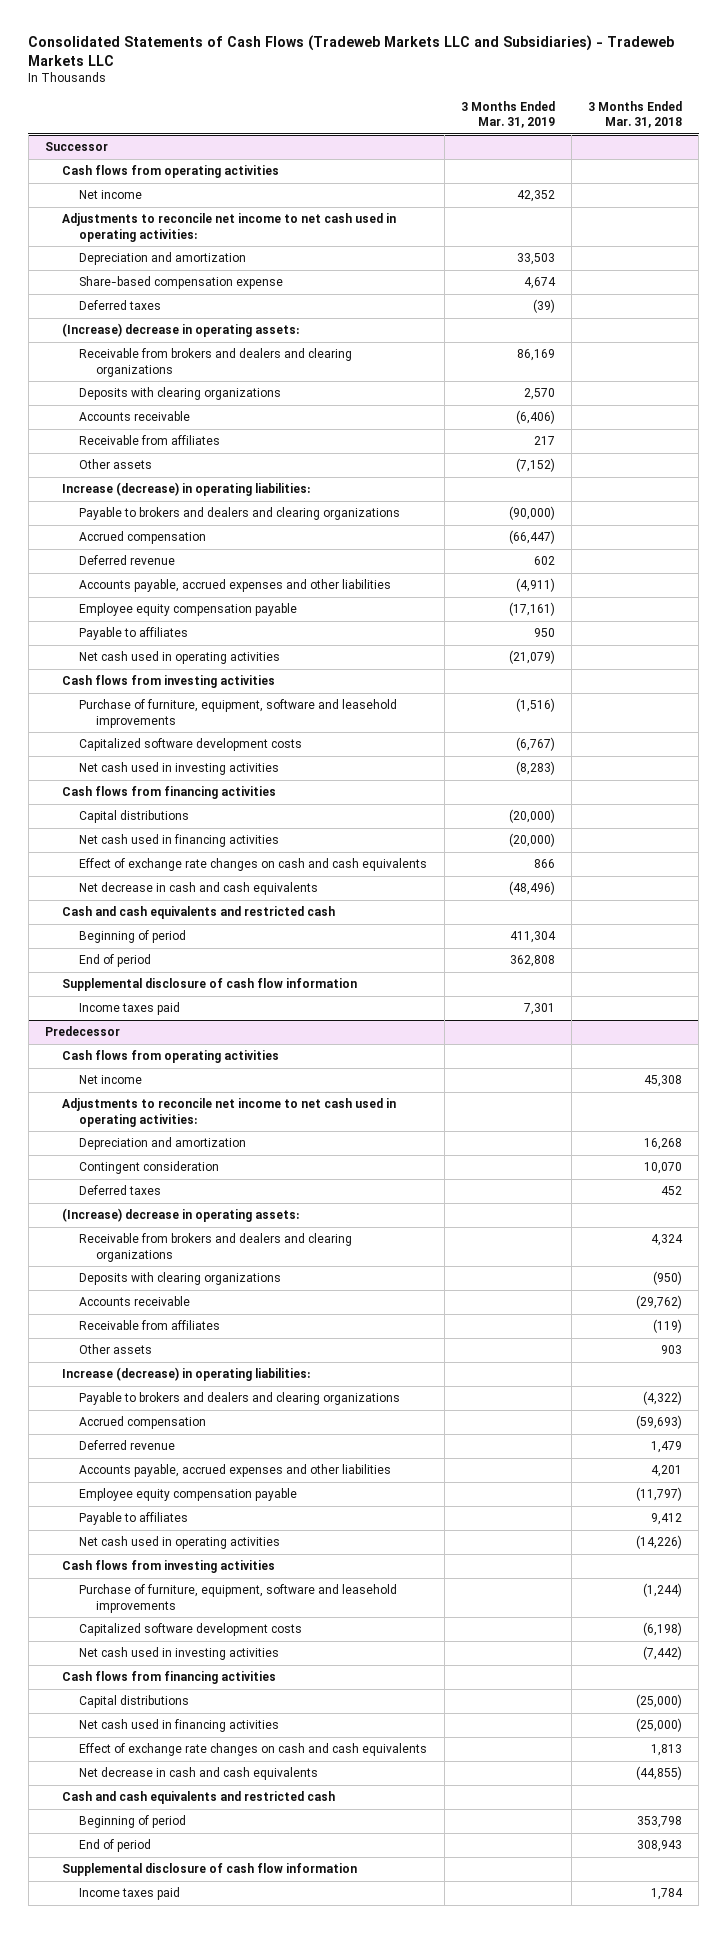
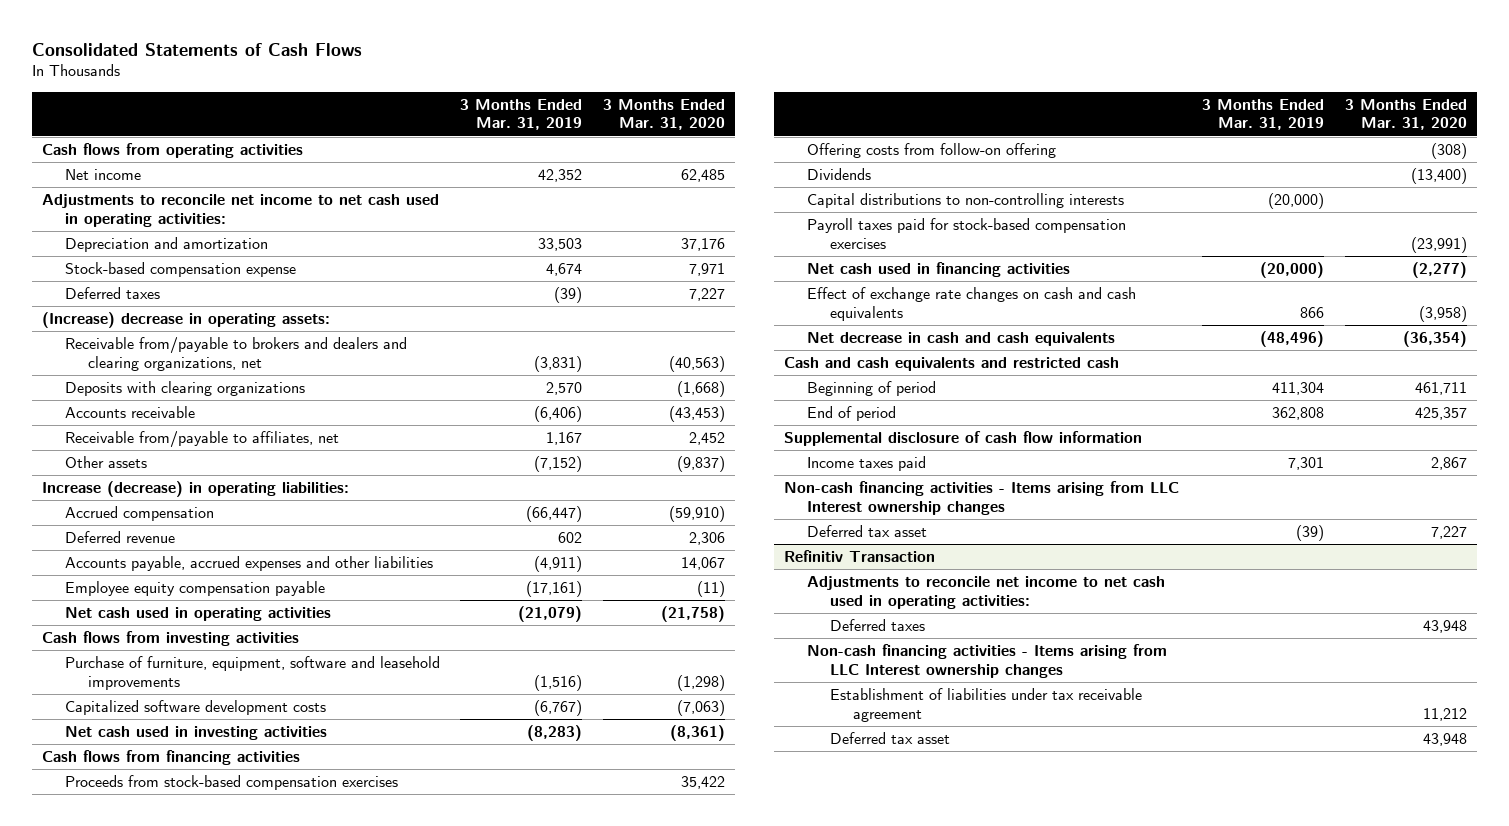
[28,35,675,67] Consolidated Statements of Cash Flows (Tradeweb Markets LLC and Subsidiaries) - Tradeweb Markets LLC -> [31,42,362,56] Consolidated Statements of Cash Flows
[588,100,683,129] 3 Months Ended Mar. 31, 2018 -> none
none -> [602,98,725,131] 3 Months Ended Mar. 31, 2020
[45,142,109,152] Successor -> none
[79,276,284,290] Share-based compensation expense -> [64,262,296,278] Stock-based compensation expense
[79,348,353,377] Receivable from brokers and dealers and clearing organizations -> [64,337,407,371] Receivable from/payable to brokers and dealers and clearing organizations, net
[516,349,555,362] 86,169 -> [534,355,583,372] (3,831)
[79,435,221,446] Receivable from affiliates -> [64,431,339,449] Receivable from/payable to affiliates, net
[533,436,555,446] 217 -> [546,432,583,446] 1,167
[79,507,401,521] Payable to brokers and dealers and clearing organizations -> none
[79,627,189,641] Payable to affiliates -> none
[79,810,190,824] Capital distributions -> none
none -> [64,775,398,791] Proceeds from stock-based compensation exercises
none -> [806,143,1056,159] Offering costs from follow-on offering
none -> [806,168,871,181] Dividends
none -> [806,193,1124,209] Capital distributions to non-controlling interests
none -> [806,218,1126,249] Payroll taxes paid for stock-based compensation exercises
[45,1026,121,1037] Predecessor -> none
[62,1050,280,1064] Cash flows from operating activities -> none
[79,1075,143,1085] Net income -> none
[62,1098,397,1127] Adjustments to reconcile net income to net cash used in operating activities: -> none
[79,1137,247,1151] Depreciation and amortization -> none
[79,1161,220,1175] Contingent consideration -> none
[79,1185,162,1196] Deferred taxes -> none
[62,1208,300,1223] (Increase) decrease in operating assets: -> none
[79,1233,353,1262] Receivable from brokers and dealers and clearing organizations -> none
[79,1272,282,1286] Deposits with clearing organizations -> none
[79,1296,191,1307] Accounts receivable -> none
[79,1320,221,1331] Receivable from affiliates -> none
[79,1344,153,1355] Other assets -> none
[62,1367,311,1382] Increase (decrease) in operating liabilities: -> none
[79,1392,401,1406] Payable to brokers and dealers and clearing organizations -> none
[79,1416,207,1430] Accrued compensation -> none
[79,1440,176,1451] Deferred revenue -> none
[79,1464,392,1478] Accounts payable, accrued expenses and other liabilities -> none
[79,1488,298,1502] Employee equity compensation payable -> none
[79,1512,189,1526] Payable to affiliates -> none
[79,1536,281,1550] Net cash used in operating activities -> none
[62,1560,276,1574] Cash flows from investing activities -> none
[79,1584,398,1613] Purchase of furniture, equipment, software and leasehold improvements -> none
[79,1623,303,1637] Capitalized software development costs -> none
[79,1647,280,1661] Net cash used in investing activities -> none
[62,1671,277,1685] Cash flows from financing activities -> none
[79,1695,190,1709] Capital distributions -> none
[79,1719,280,1733] Net cash used in financing activities -> none
[79,1743,428,1757] Effect of exchange rate changes on cash and cash equivalents -> none
[79,1767,319,1781] Net decrease in cash and cash equivalents -> none
[62,1791,336,1805] Cash and cash equivalents and restricted cash -> none
[79,1815,187,1829] Beginning of period -> none
[79,1839,152,1853] End of period -> none
[62,1863,358,1877] Supplemental disclosure of cash flow information -> none
[79,1887,181,1901] Income taxes paid -> none
none -> [783,481,1179,515] Non-cash financing activities - Items arising from LLC Interest ownership changes
none -> [806,525,927,538] Deferred tax asset
none -> [783,550,935,563] Refinitiv Transaction
none -> [806,576,1165,609] Adjustments to reconcile net income to net cash used in operating activities:
none -> [829,619,925,632] Deferred taxes
none -> [806,644,1167,678] Non-cash financing activities - Items arising from LLC Interest ownership changes
none -> [829,688,1142,722] Establishment of liabilities under tax receivable agreement
none -> [829,732,950,745] Deferred tax asset

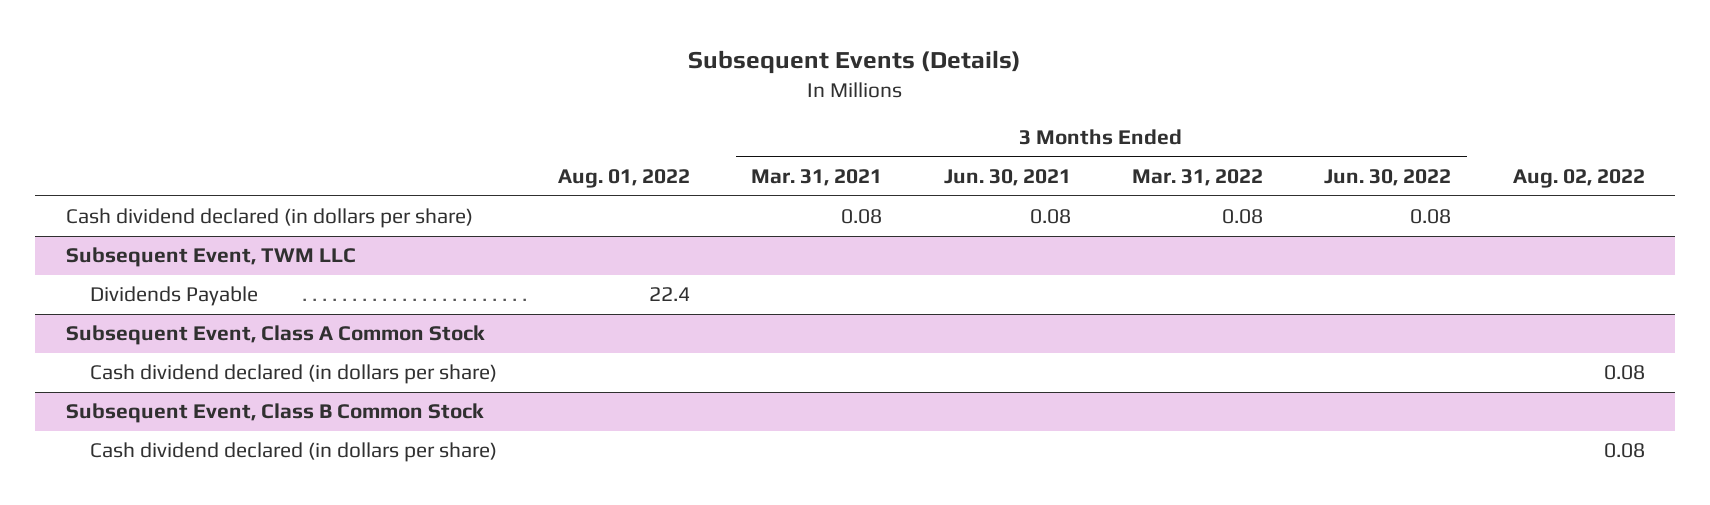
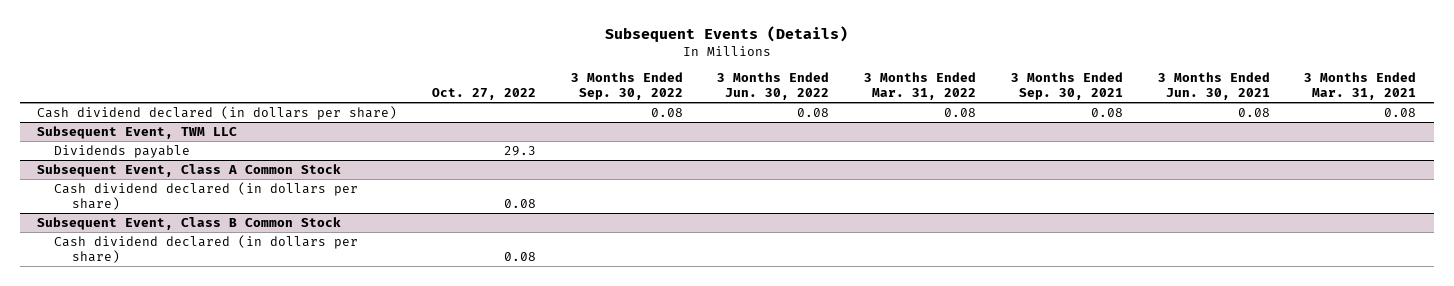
[558,169,691,189] Aug. 01, 2022 -> none
[1512,169,1645,189] Aug. 02, 2022 -> none
none -> [431,87,536,100] Oct. 27, 2022
none -> [570,72,683,100] 3 Months Ended Sep. 30, 2022
none -> [1010,72,1123,100] 3 Months Ended Sep. 30, 2021
[89,286,258,307] Dividends Payable -> [54,144,191,158] Dividends payable

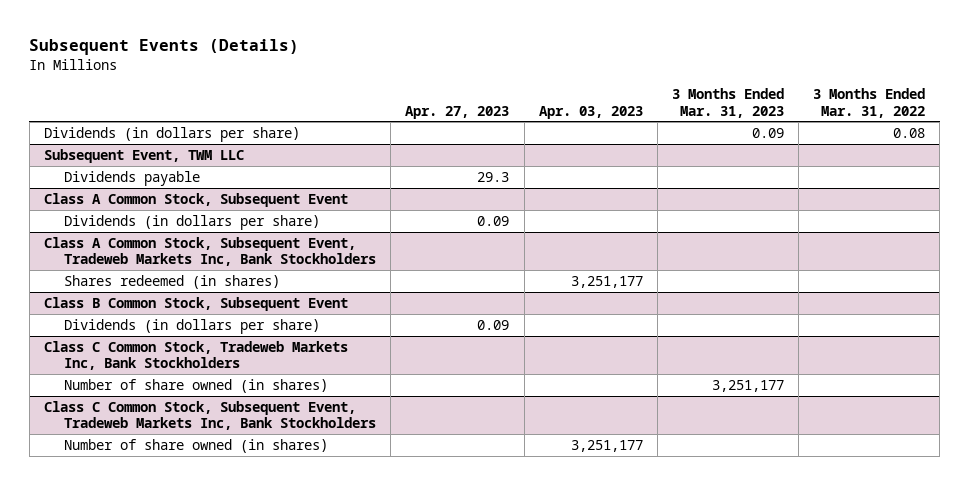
[431,87,536,100] Oct. 27, 2022 -> none
[570,72,683,100] 3 Months Ended Sep. 30, 2022 -> none
[717,72,830,100] 3 Months Ended Jun. 30, 2022 -> none
[1010,72,1123,100] 3 Months Ended Sep. 30, 2021 -> none
[1157,72,1270,100] 3 Months Ended Jun. 30, 2021 -> none
[1304,72,1417,100] 3 Months Ended Mar. 31, 2021 -> none
none -> [405,105,510,119] Apr. 27, 2023
none -> [538,105,643,119] Apr. 03, 2023
none -> [671,88,784,118] 3 Months Ended Mar. 31, 2023
[37,105,398,120] Cash dividend declared (in dollars per share) -> [43,126,300,142] Dividends (in dollars per share)
[37,163,342,177] Subsequent Event, Class A Common Stock -> [43,192,348,207] Class A Common Stock, Subsequent Event
[54,181,359,210] Cash dividend declared (in dollars per share) -> [64,214,321,230] Dividends (in dollars per share)
none -> [43,236,377,266] Class A Common Stock, Subsequent Event, Tradeweb Markets Inc, Bank Stockholders
none -> [64,274,281,289] Shares redeemed (in shares)
[37,216,342,230] Subsequent Event, Class B Common Stock -> [43,296,348,311] Class B Common Stock, Subsequent Event
[54,234,359,263] Cash dividend declared (in dollars per share) -> [64,318,321,334] Dividends (in dollars per share)
none -> [43,340,348,370] Class C Common Stock, Tradeweb Markets Inc, Bank Stockholders
none -> [64,378,329,393] Number of share owned (in shares)
none -> [43,400,377,430] Class C Common Stock, Subsequent Event, Tradeweb Markets Inc, Bank Stockholders
none -> [64,438,329,453] Number of share owned (in shares)

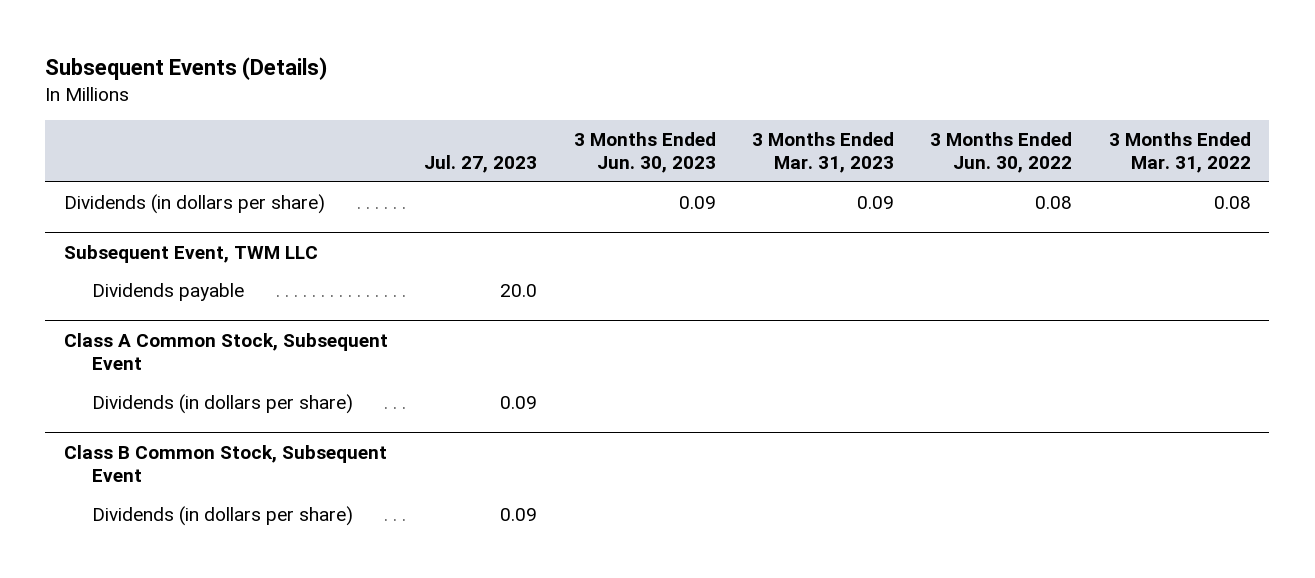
[405,105,510,119] Apr. 27, 2023 -> none
[538,105,643,119] Apr. 03, 2023 -> none
none -> [424,155,538,174] Jul. 27, 2023
none -> [573,132,716,174] 3 Months Ended Jun. 30, 2023
none -> [930,132,1073,174] 3 Months Ended Jun. 30, 2022
[43,236,377,266] Class A Common Stock, Subsequent Event, Tradeweb Markets Inc, Bank Stockholders -> none
[64,274,281,289] Shares redeemed (in shares) -> none
[43,340,348,370] Class C Common Stock, Tradeweb Markets Inc, Bank Stockholders -> none
[64,378,329,393] Number of share owned (in shares) -> none
[43,400,377,430] Class C Common Stock, Subsequent Event, Tradeweb Markets Inc, Bank Stockholders -> none
[64,438,329,453] Number of share owned (in shares) -> none

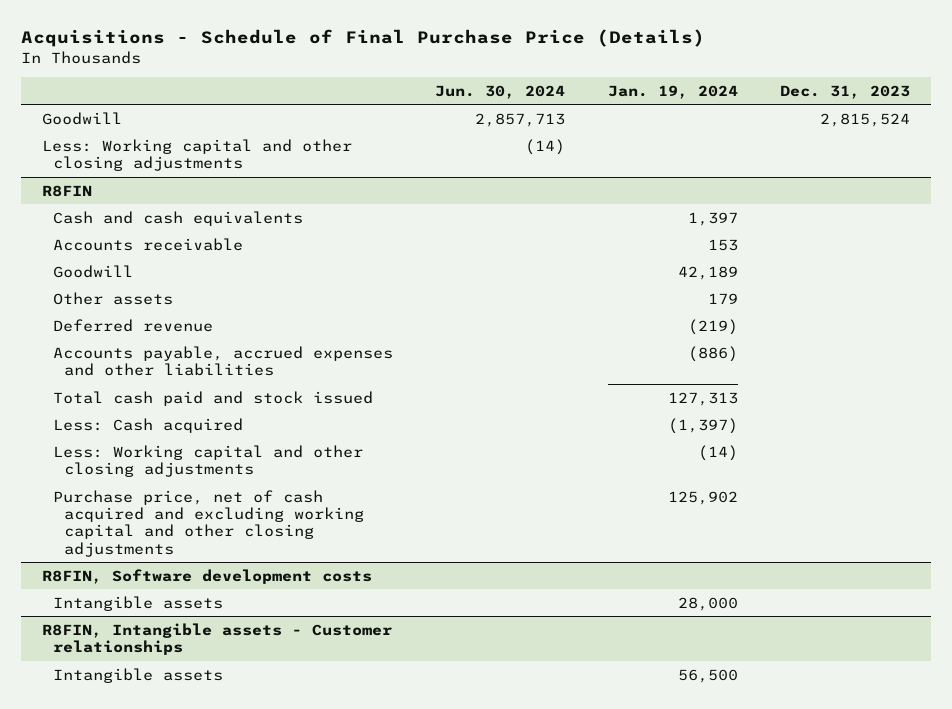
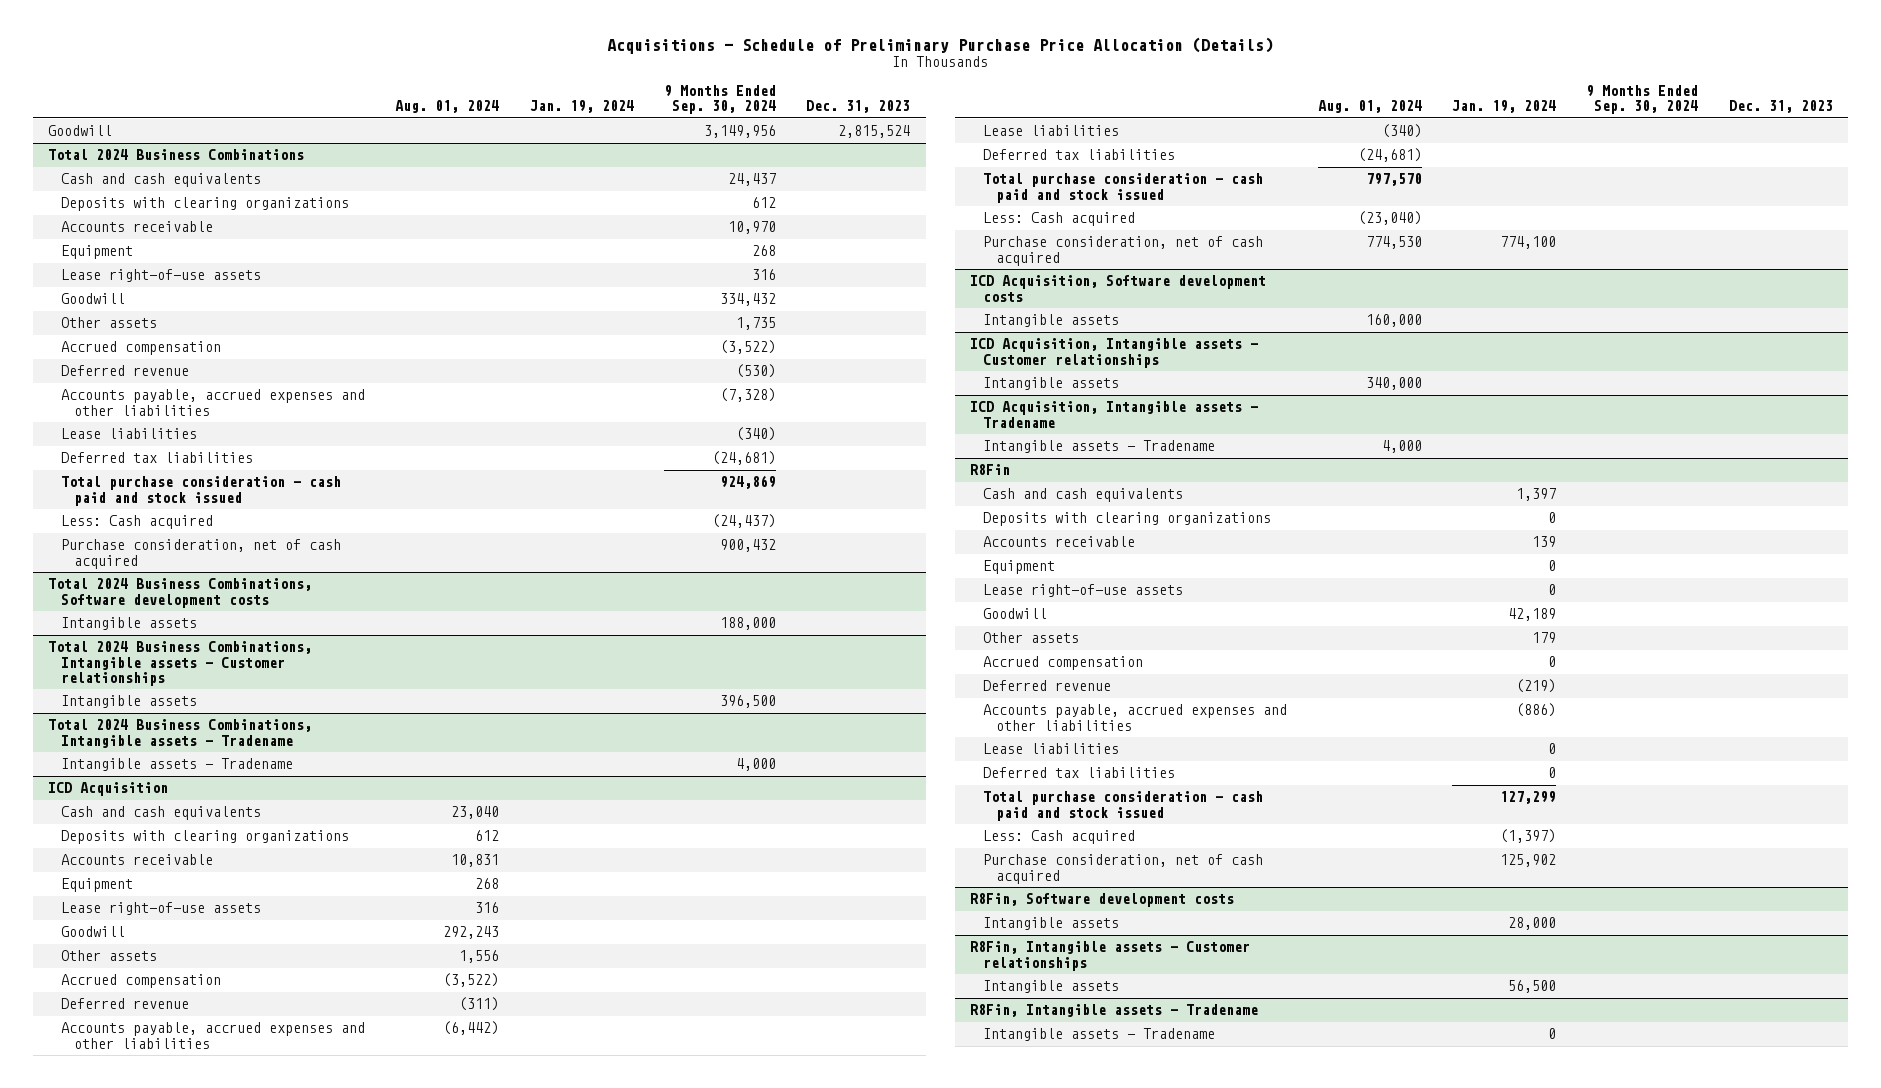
[20,29,705,48] Acquisitions - Schedule of Final Purchase Price (Details) -> [607,37,1274,55] Acquisitions - Schedule of Preliminary Purchase Price Allocation (Details)
[435,84,566,99] Jun. 30, 2024 -> none
none -> [395,100,500,114] Aug. 01, 2024
none -> [664,85,777,115] 9 Months Ended Sep. 30, 2024
[41,138,352,172] Less: Working capital and other closing adjustments -> none
none -> [47,149,304,161] Total 2024 Business Combinations
none -> [60,173,261,188] Cash and cash equivalents
none -> [60,197,349,212] Deposits with clearing organizations
none -> [60,221,213,233] Accounts receivable
none -> [60,245,133,260] Equipment
none -> [60,269,261,283] Lease right-of-use assets
none -> [60,293,125,305] Goodwill
none -> [60,317,157,329] Other assets
none -> [60,341,221,356] Accrued compensation
none -> [60,365,189,377] Deferred revenue
none -> [60,389,365,416] Accounts payable, accrued expenses and other liabilities
none -> [60,428,197,440] Lease liabilities
none -> [60,452,253,464] Deferred tax liabilities
none -> [60,476,341,506] Total purchase consideration - cash paid and stock issued
none -> [60,515,213,530] Less: Cash acquired
none -> [60,539,341,569] Purchase consideration, net of cash acquired
none -> [47,578,312,608] Total 2024 Business Combinations, Software development costs
none -> [60,617,197,631] Intangible assets
none -> [47,641,312,686] Total 2024 Business Combinations, Intangible assets - Customer relationships
none -> [60,695,197,709] Intangible assets
none -> [47,719,312,748] Total 2024 Business Combinations, Intangible assets - Tradename
none -> [60,758,293,772] Intangible assets - Tradename
none -> [47,782,168,797] ICD Acquisition
none -> [60,806,261,821] Cash and cash equivalents
none -> [60,830,349,845] Deposits with clearing organizations
none -> [60,854,213,866] Accounts receivable
none -> [60,878,133,893] Equipment
none -> [60,902,261,916] Lease right-of-use assets
none -> [60,926,125,938] Goodwill
none -> [60,950,157,962] Other assets
none -> [60,974,221,989] Accrued compensation
none -> [60,998,189,1010] Deferred revenue
none -> [60,1022,365,1049] Accounts payable, accrued expenses and other liabilities
none -> [983,125,1120,137] Lease liabilities
none -> [983,149,1176,161] Deferred tax liabilities
none -> [983,173,1264,203] Total purchase consideration - cash paid and stock issued
none -> [983,212,1136,227] Less: Cash acquired
none -> [983,236,1264,266] Purchase consideration, net of cash acquired
none -> [970,275,1267,302] ICD Acquisition, Software development costs
none -> [983,314,1120,328] Intangible assets
none -> [970,338,1259,368] ICD Acquisition, Intangible assets - Customer relationships
none -> [983,377,1120,391] Intangible assets
none -> [970,401,1259,428] ICD Acquisition, Intangible assets - Tradename
none -> [983,440,1216,454] Intangible assets - Tradename
[41,184,92,197] R8FIN -> [970,464,1011,476] R8Fin
none -> [983,512,1272,527] Deposits with clearing organizations
[707,238,738,251] 153 -> [1531,536,1556,548] 139
none -> [983,560,1056,575] Equipment
none -> [983,584,1184,598] Lease right-of-use assets
none -> [983,656,1144,671] Accrued compensation
none -> [983,743,1120,755] Lease liabilities
none -> [983,767,1176,779] Deferred tax liabilities
[53,390,374,406] Total cash paid and stock issued -> [983,791,1264,821] Total purchase consideration - cash paid and stock issued
[667,391,738,406] 127,313 -> [1499,791,1556,805] 127,299
[53,444,364,478] Less: Working capital and other closing adjustments -> none
[53,489,365,557] Purchase price, net of cash acquired and excluding working capital and other closing adjustments -> [983,854,1264,884] Purchase consideration, net of cash acquired
[41,568,372,584] R8FIN, Software development costs -> [970,893,1235,908] R8Fin, Software development costs
[41,622,392,656] R8FIN, Intangible assets - Customer relationships -> [970,941,1251,971] R8Fin, Intangible assets - Customer relationships
none -> [970,1004,1259,1018] R8Fin, Intangible assets - Tradename
none -> [983,1028,1216,1042] Intangible assets - Tradename

